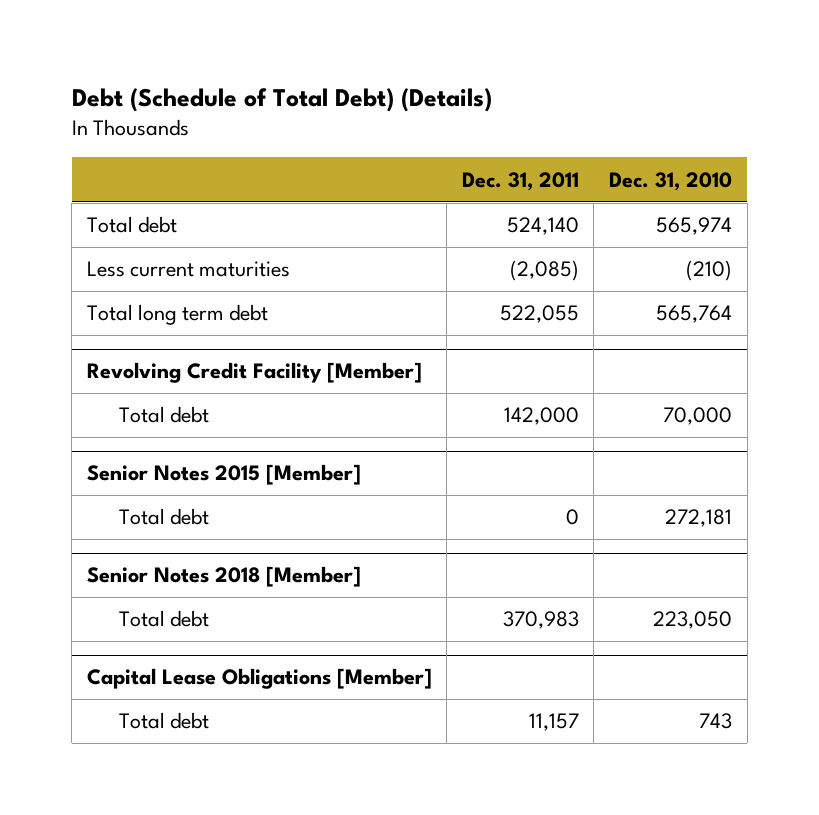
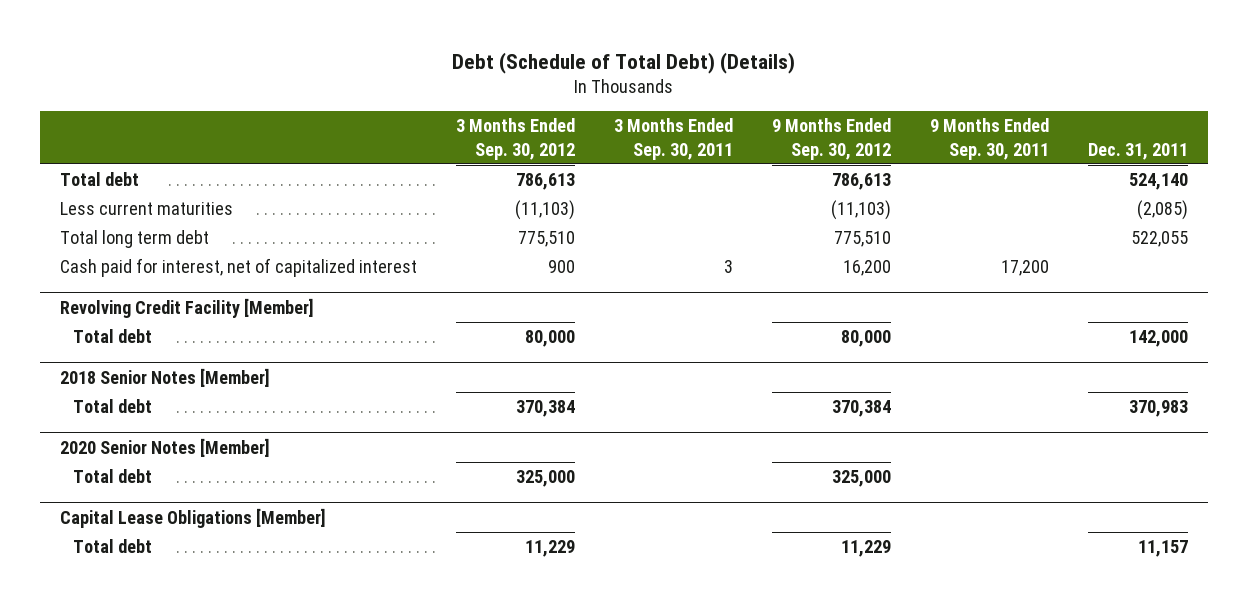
[608,171,732,191] Dec. 31, 2010 -> none
none -> [455,118,575,160] 3 Months Ended Sep. 30, 2012
none -> [613,118,733,160] 3 Months Ended Sep. 30, 2011
none -> [772,118,892,160] 9 Months Ended Sep. 30, 2012
none -> [930,118,1050,160] 9 Months Ended Sep. 30, 2011
none -> [59,257,417,277] Cash paid for interest, net of capitalized interest
[86,464,361,486] Senior Notes 2015 [Member] -> none
[119,508,210,526] Total debt -> none
[86,566,361,588] Senior Notes 2018 [Member] -> [59,367,270,387] 2018 Senior Notes [Member]
none -> [59,437,270,457] 2020 Senior Notes [Member]
none -> [73,468,153,483] Total debt

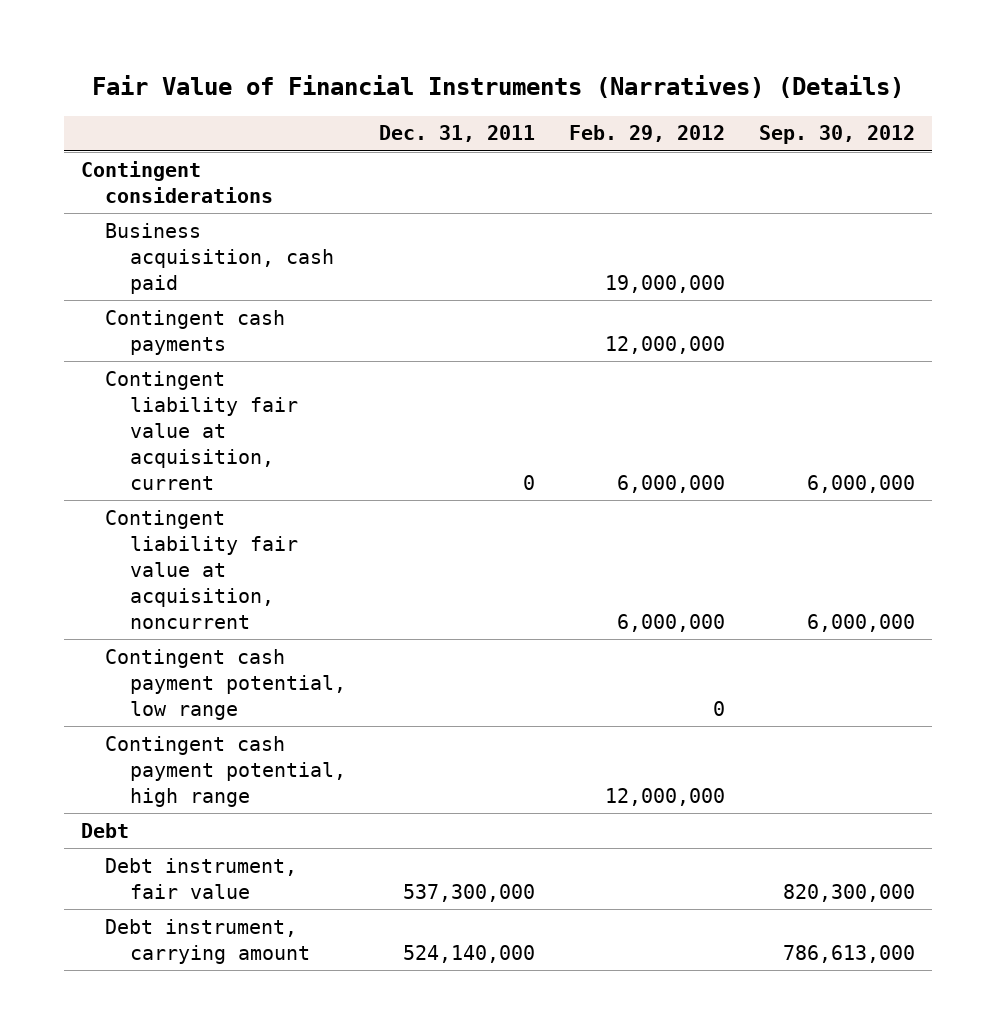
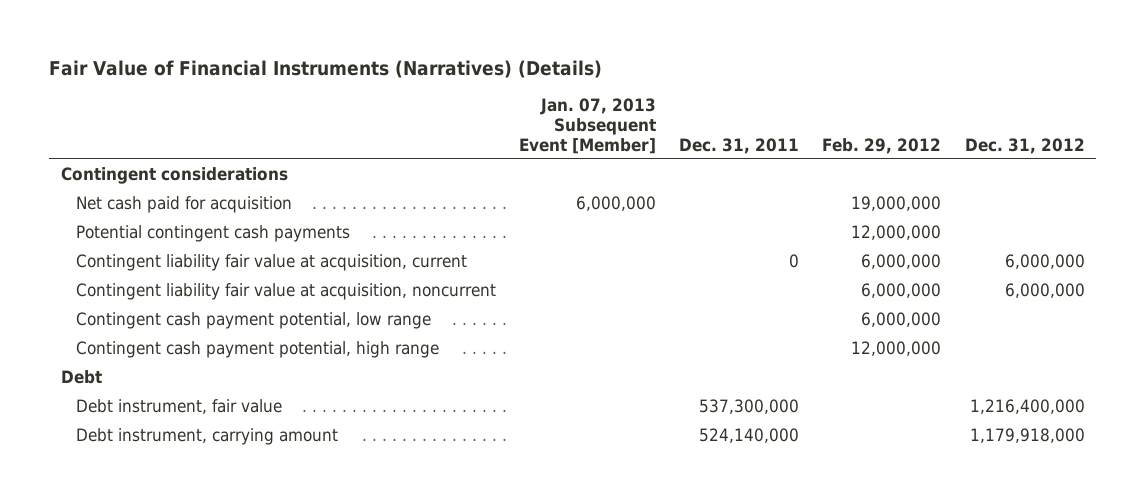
[759,125,916,145] Sep. 30, 2012 -> none
none -> [518,98,656,154] Jan. 07, 2013 Subsequent Event [Member]
none -> [964,137,1085,154] Dec. 31, 2012
[105,222,334,294] Business acquisition, cash paid -> [75,196,292,214] Net cash paid for acquisition
[105,309,286,355] Contingent cash payments -> [75,225,350,243] Potential contingent cash payments
[713,700,726,716] 0 -> [861,312,942,328] 6,000,000

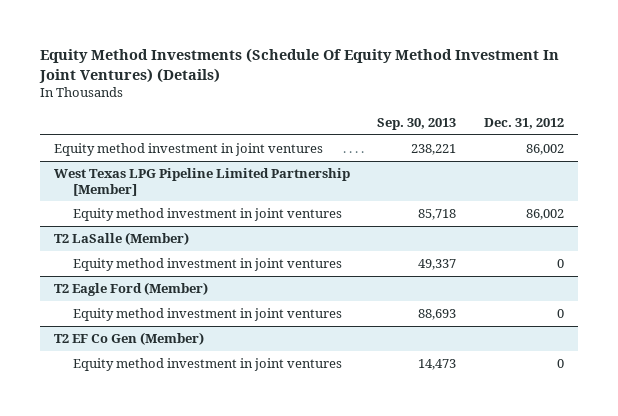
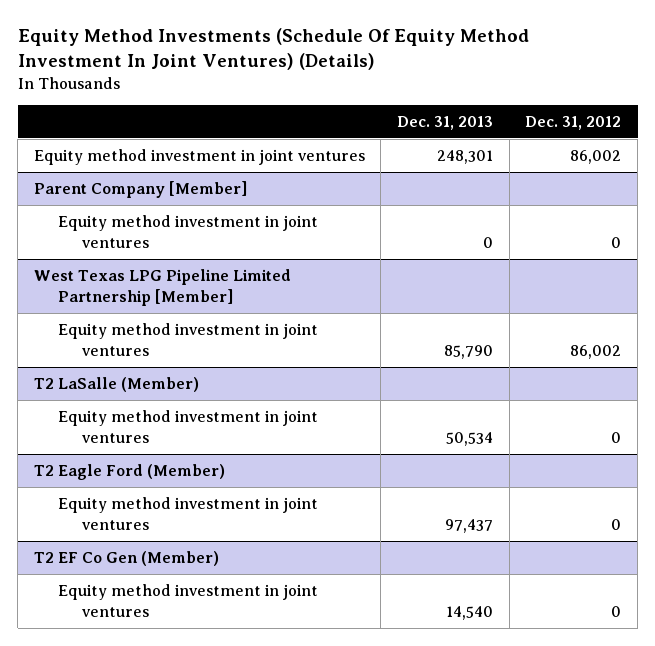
[377,118,457,131] Sep. 30, 2013 -> none
none -> [397,115,494,130] Dec. 31, 2013
none -> [33,180,247,198] Parent Company [Member]
none -> [58,214,319,248] Equity method investment in joint ventures

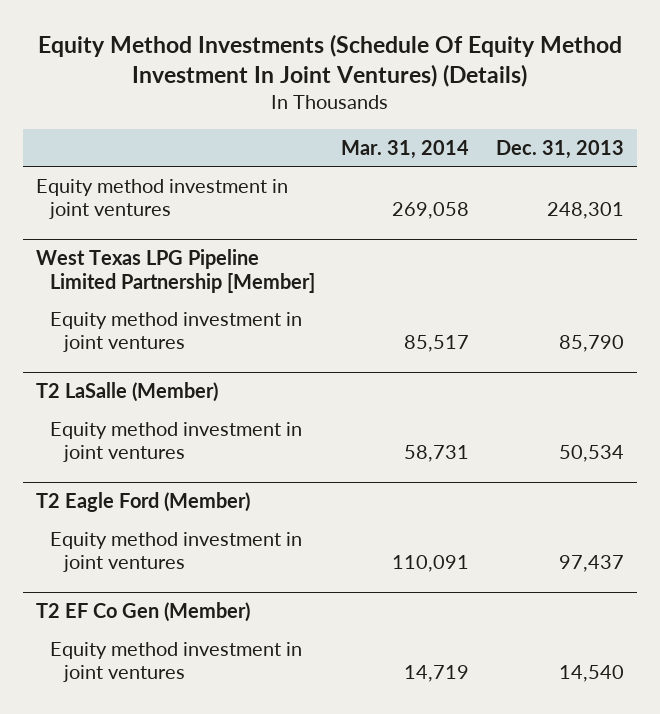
[525,115,622,130] Dec. 31, 2012 -> none
none -> [341,139,470,159] Mar. 31, 2014
[33,180,247,198] Parent Company [Member] -> none
[58,214,319,248] Equity method investment in joint ventures -> none

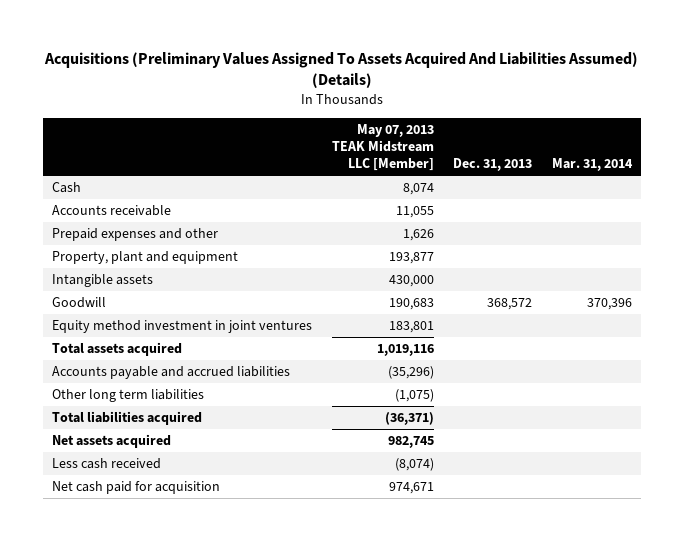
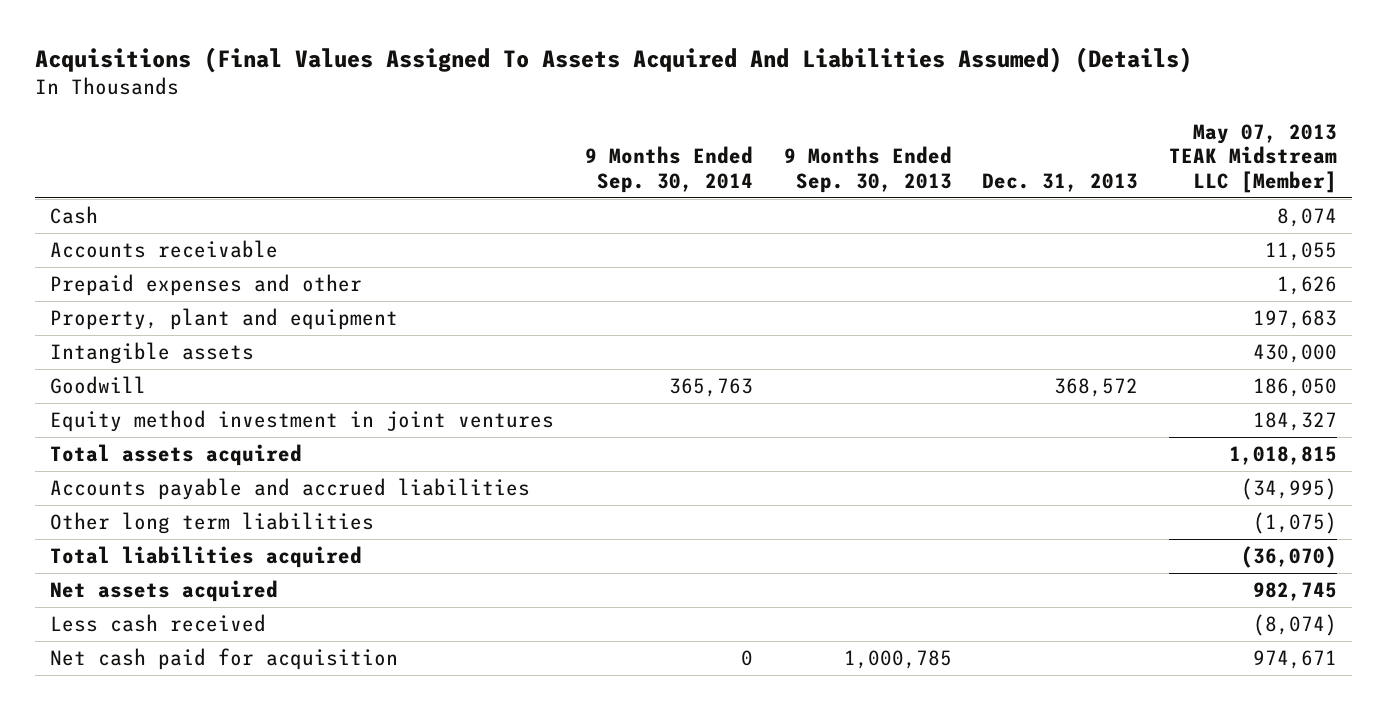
[43,52,638,89] Acquisitions (Preliminary Values Assigned To Assets Acquired And Liabilities Assumed) (Details) -> [35,46,1193,73] Acquisitions (Final Values Assigned To Assets Acquired And Liabilities Assumed) (Details)
[551,158,633,172] Mar. 31, 2014 -> none
none -> [584,146,753,193] 9 Months Ended Sep. 30, 2014
none -> [783,146,952,193] 9 Months Ended Sep. 30, 2013
[388,251,434,264] 193,877 -> [1252,310,1337,330] 197,683
[388,297,434,310] 190,683 -> [1252,378,1337,398] 186,050
[388,320,434,333] 183,801 -> [1252,412,1337,432] 184,327
[376,343,434,356] 1,019,116 -> [1228,446,1337,466] 1,018,815
[387,365,434,379] (35,296) -> [1240,478,1337,501] (34,995)
[384,411,434,425] (36,371) -> [1240,546,1337,569] (36,070)

